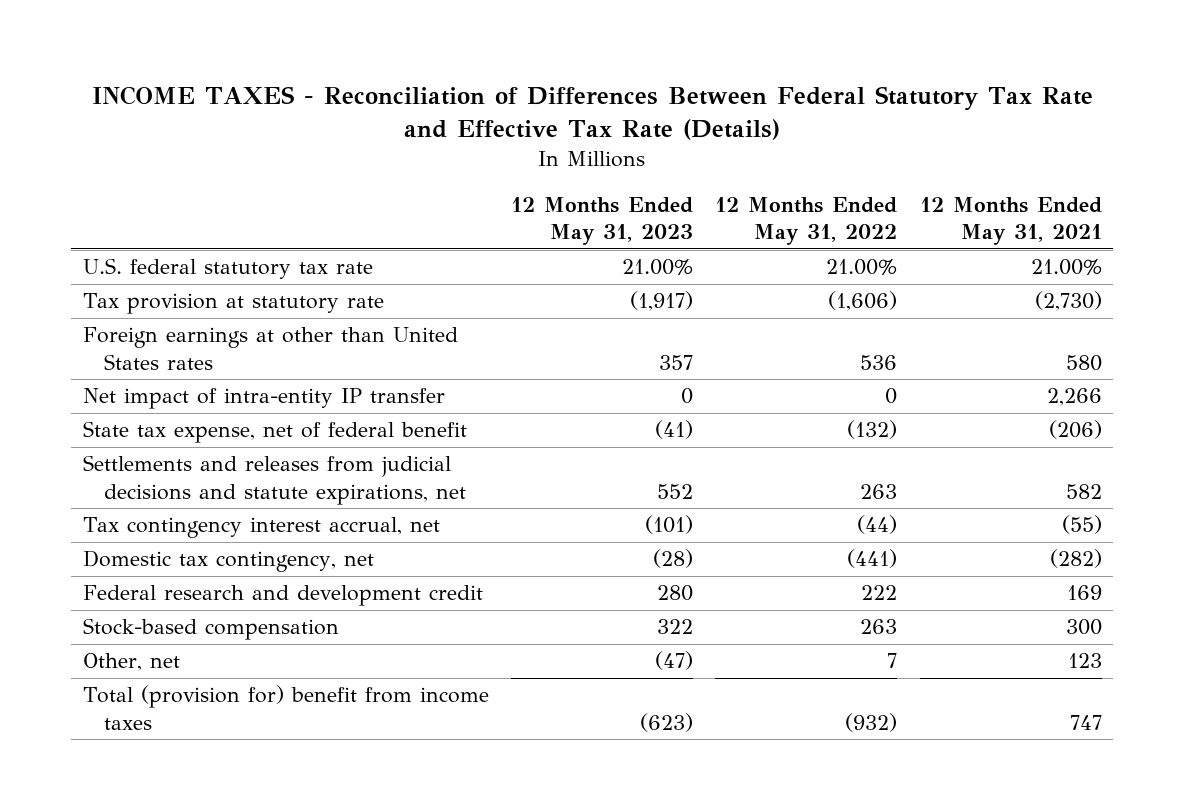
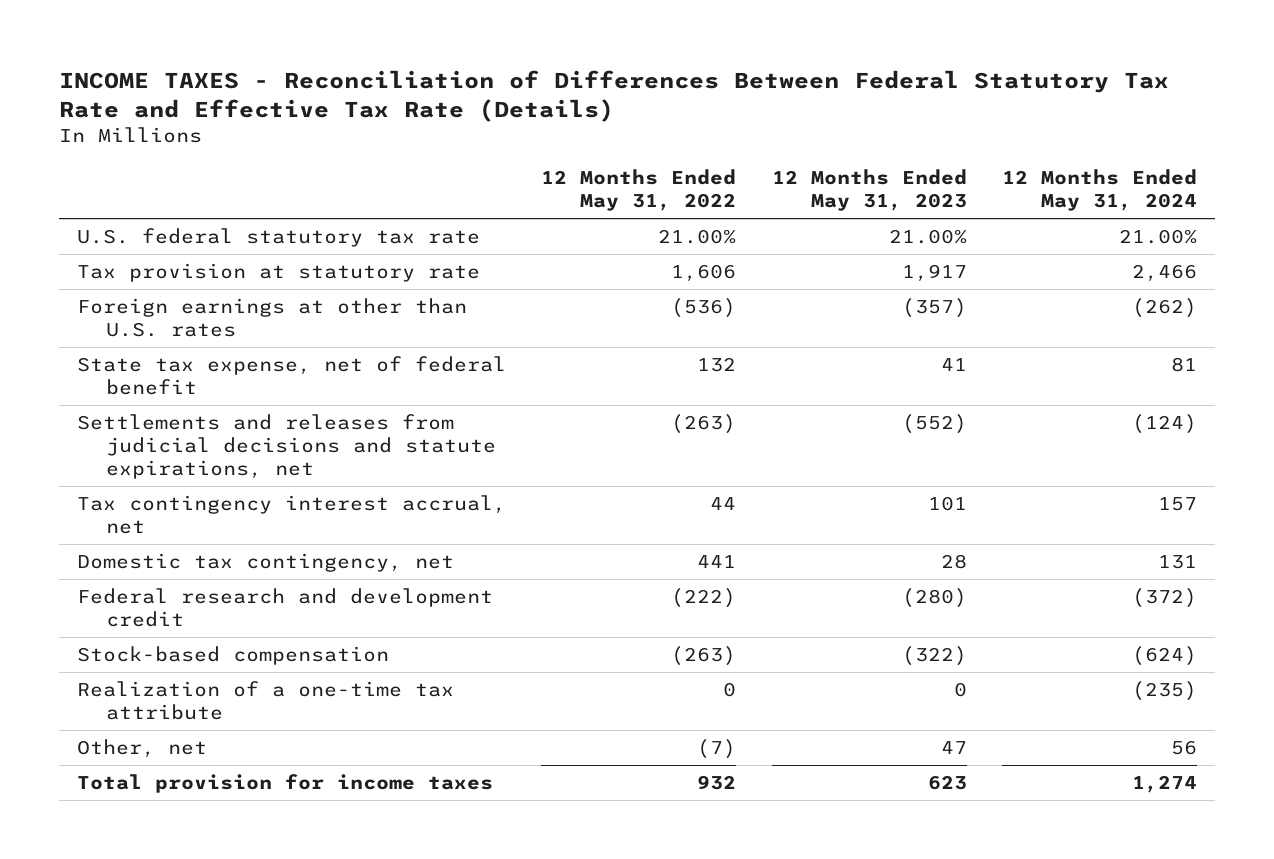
[919,196,1102,246] 12 Months Ended May 31, 2021 -> none
none -> [1002,169,1198,212] 12 Months Ended May 31, 2024
[82,388,445,410] Net impact of intra-entity IP transfer -> none
[629,291,693,312] (1,917) -> [901,263,967,282] 1,917
[828,291,898,312] (1,606) -> [671,263,737,282] 1,606
[82,327,458,370] Foreign earnings at other than United States rates -> [77,297,468,337] Foreign earnings at other than U.S. rates
[658,354,693,370] 357 -> [901,297,967,318] (357)
[860,354,898,370] 536 -> [671,297,737,318] (536)
[654,420,693,440] (41) -> [940,357,967,371] 41
[847,420,898,440] (132) -> [697,356,737,372] 132
[656,483,693,499] 552 -> [901,413,967,434] (552)
[860,483,898,499] 263 -> [671,413,737,434] (263)
[644,515,693,535] (101) -> [927,495,967,511] 101
[857,515,898,535] (44) -> [710,496,737,510] 44
[652,549,693,569] (28) -> [940,553,967,569] 28
[847,549,898,569] (441) -> [697,554,737,568] 441
[656,585,693,602] 280 -> [901,587,967,608] (280)
[861,585,898,601] 222 -> [671,587,737,608] (222)
[656,619,693,635] 322 -> [901,645,967,666] (322)
[860,619,898,635] 263 -> [671,645,737,666] (263)
none -> [77,680,455,720] Realization of a one-time tax attribute
[654,651,693,671] (47) -> [940,740,967,754] 47
[887,653,898,669] 7 -> [697,738,737,759] (7)
[82,685,489,730] Total (provision for) benefit from income taxes -> [77,773,494,793] Total provision for income taxes
[639,712,693,732] (623) -> [927,774,967,790] 623
[845,712,898,732] (932) -> [697,774,737,790] 932

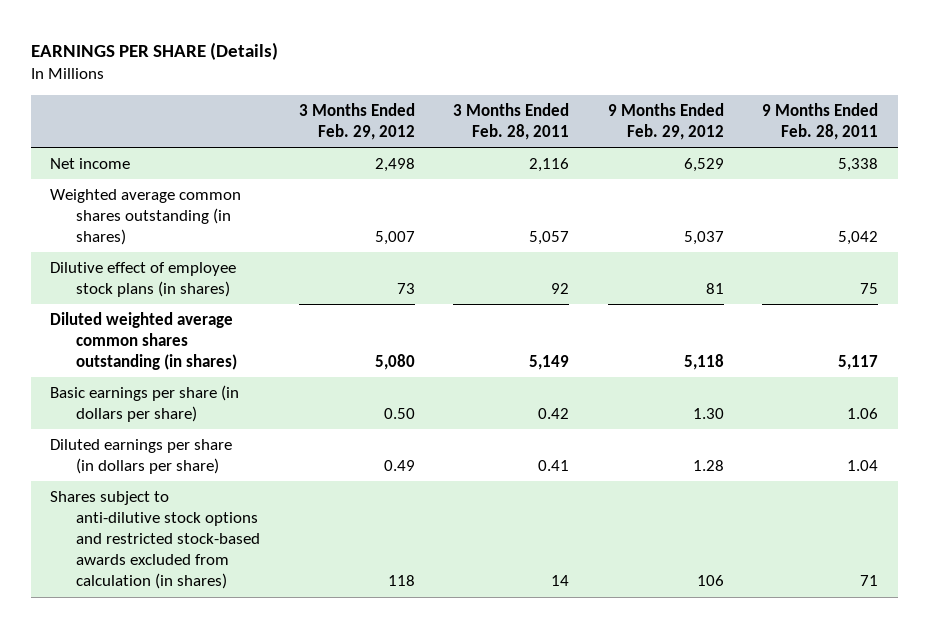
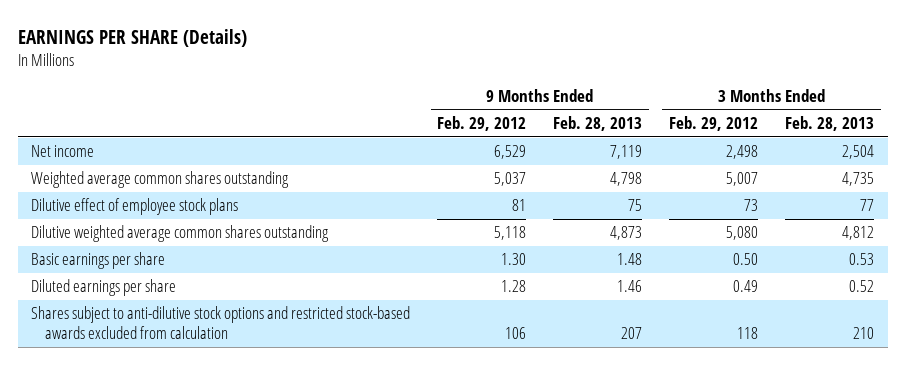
[453,103,570,141] 3 Months Ended Feb. 28, 2011 -> none
[762,103,879,141] 9 Months Ended Feb. 28, 2011 -> none
none -> [553,116,643,132] Feb. 28, 2013
none -> [785,116,875,132] Feb. 28, 2013
[50,188,242,246] Weighted average common shares outstanding (in shares) -> [31,171,290,189] Weighted average common shares outstanding
[50,261,237,297] Dilutive effect of employee stock plans (in shares) -> [31,198,239,216] Dilutive effect of employee stock plans
[50,311,238,371] Diluted weighted average common shares outstanding (in shares) -> [31,225,330,243] Dilutive weighted average common shares outstanding
[50,384,240,422] Basic earnings per share (in dollars per share) -> [31,252,166,270] Basic earnings per share
[50,438,233,474] Diluted earnings per share (in dollars per share) -> [31,279,177,297] Diluted earnings per share
[50,490,261,590] Shares subject to anti-dilutive stock options and restricted stock-based awards excluded from calculation (in shares) -> [31,306,411,340] Shares subject to anti-dilutive stock options and restricted stock-based awards excluded from calculation

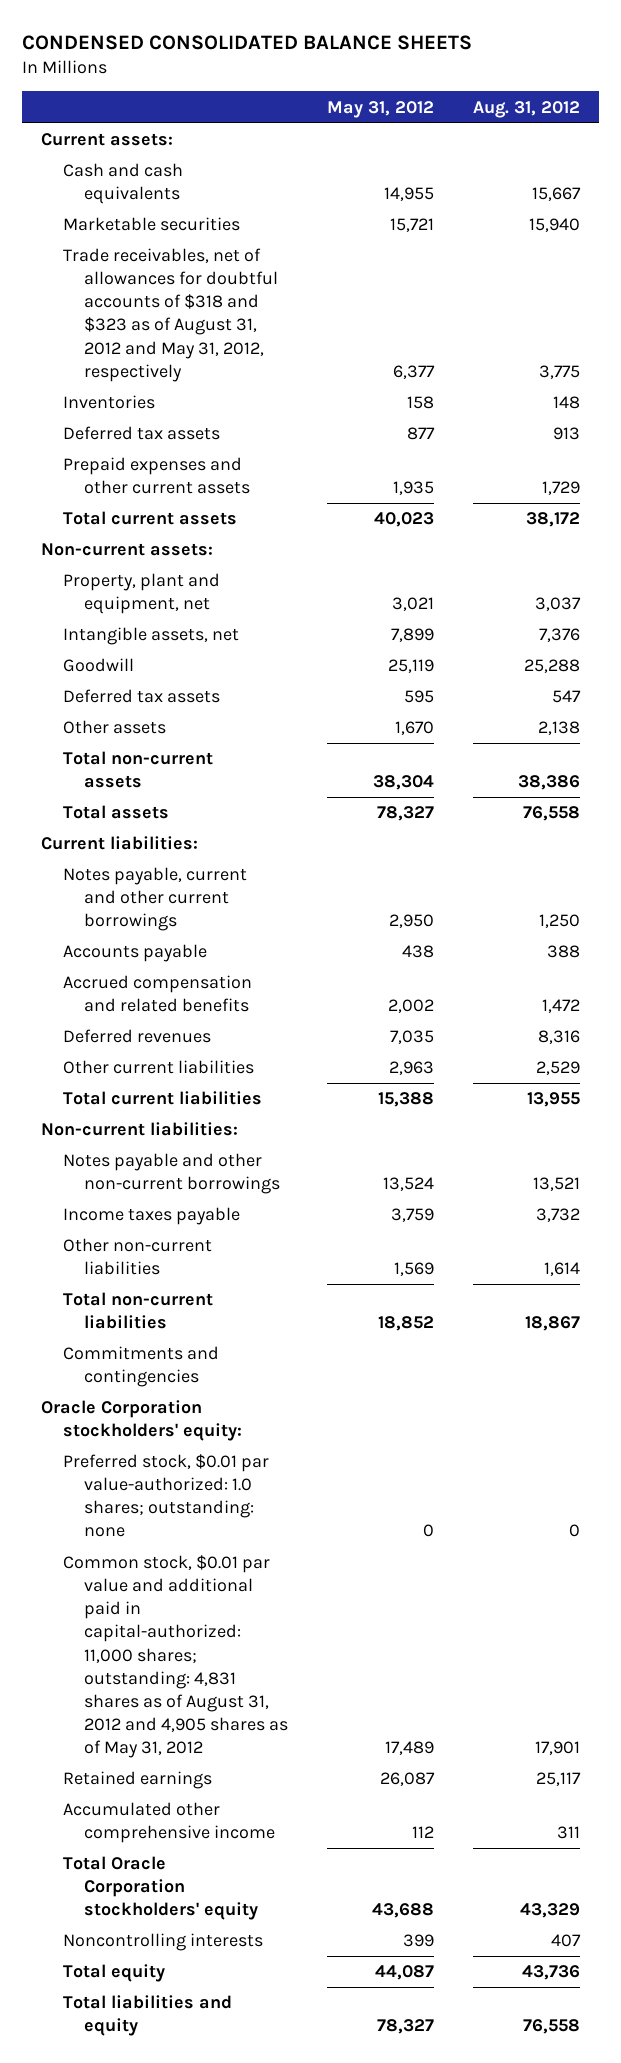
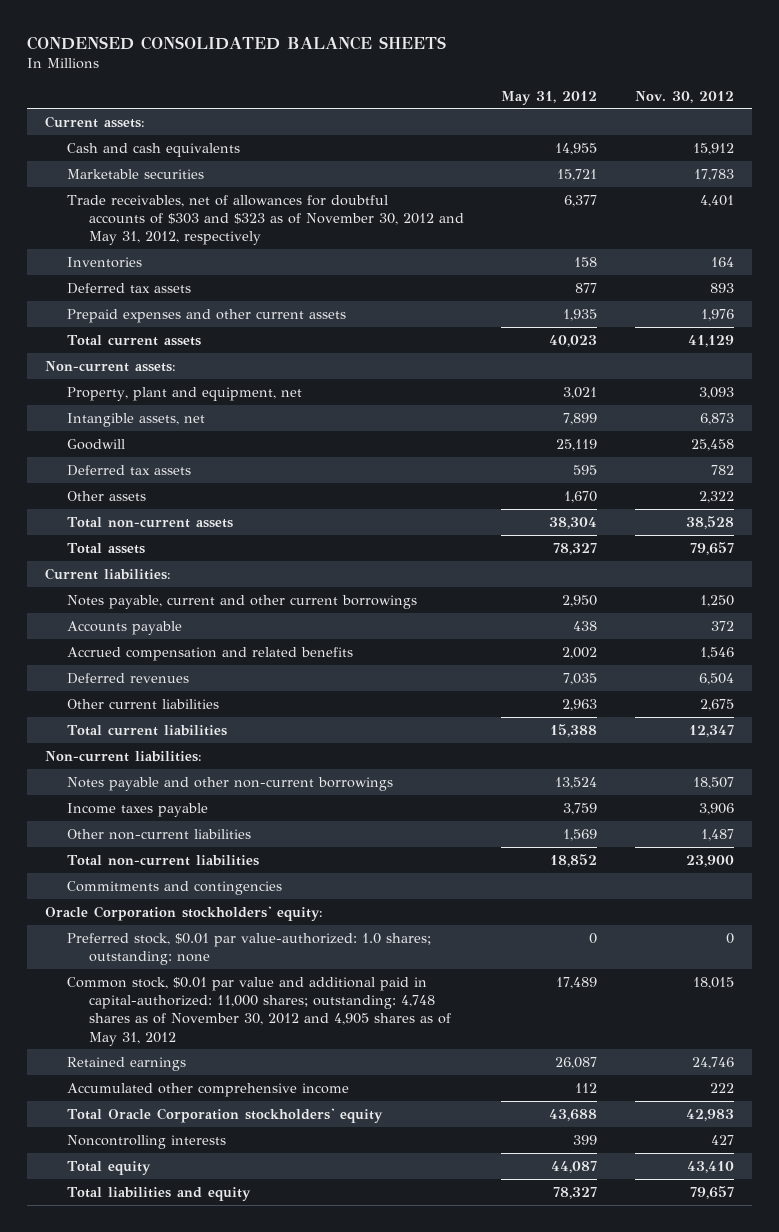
[472,100,580,118] Aug. 31, 2012 -> none
none -> [634,90,734,103] Nov. 30, 2012
[62,248,279,382] Trade receivables, net of allowances for doubtful accounts of $318 and $323 as of August 31, 2012 and May 31, 2012, respectively -> [67,194,464,246] Trade receivables, net of allowances for doubtful accounts of $303 and $323 as of November 30, 2012 and May 31, 2012, respectively
[62,1555,289,1758] Common stock, $0.01 par value and additional paid in capital-authorized: 11,000 shares; outstanding: 4,831 shares as of August 31, 2012 and 4,905 shares as of May 31, 2012 -> [67,976,451,1046] Common stock, $0.01 par value and additional paid in capital-authorized: 11,000 shares; outstanding: 4,748 shares as of November 30, 2012 and 4,905 shares as of May 31, 2012

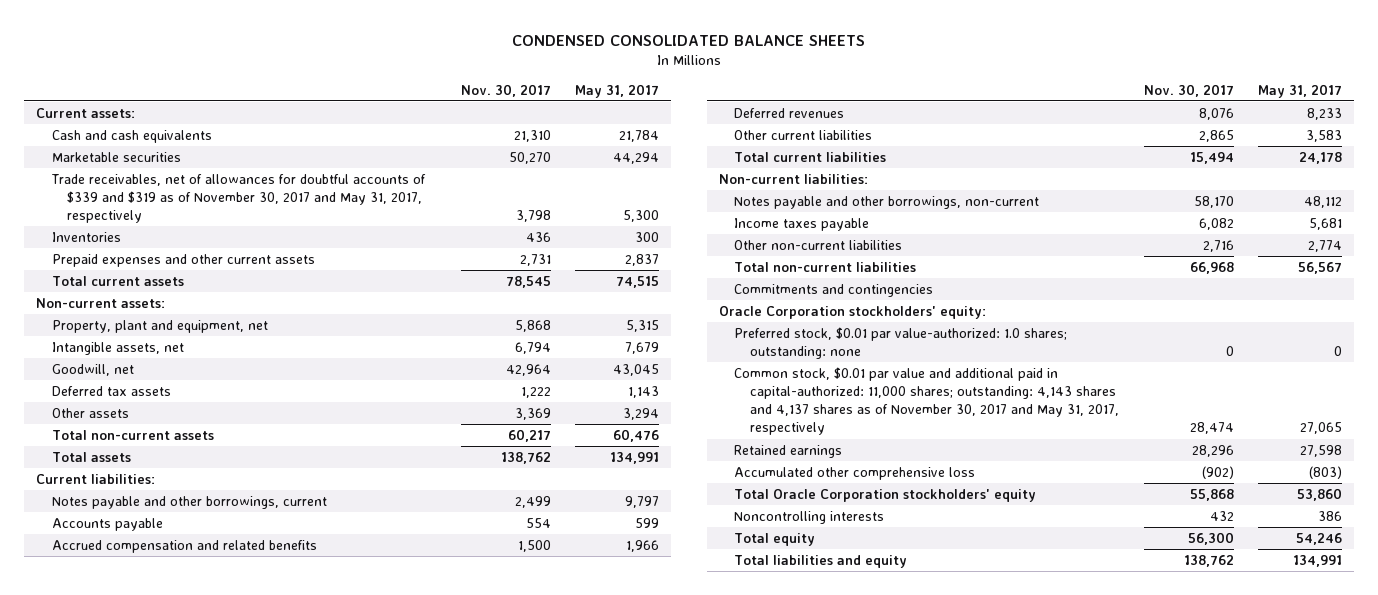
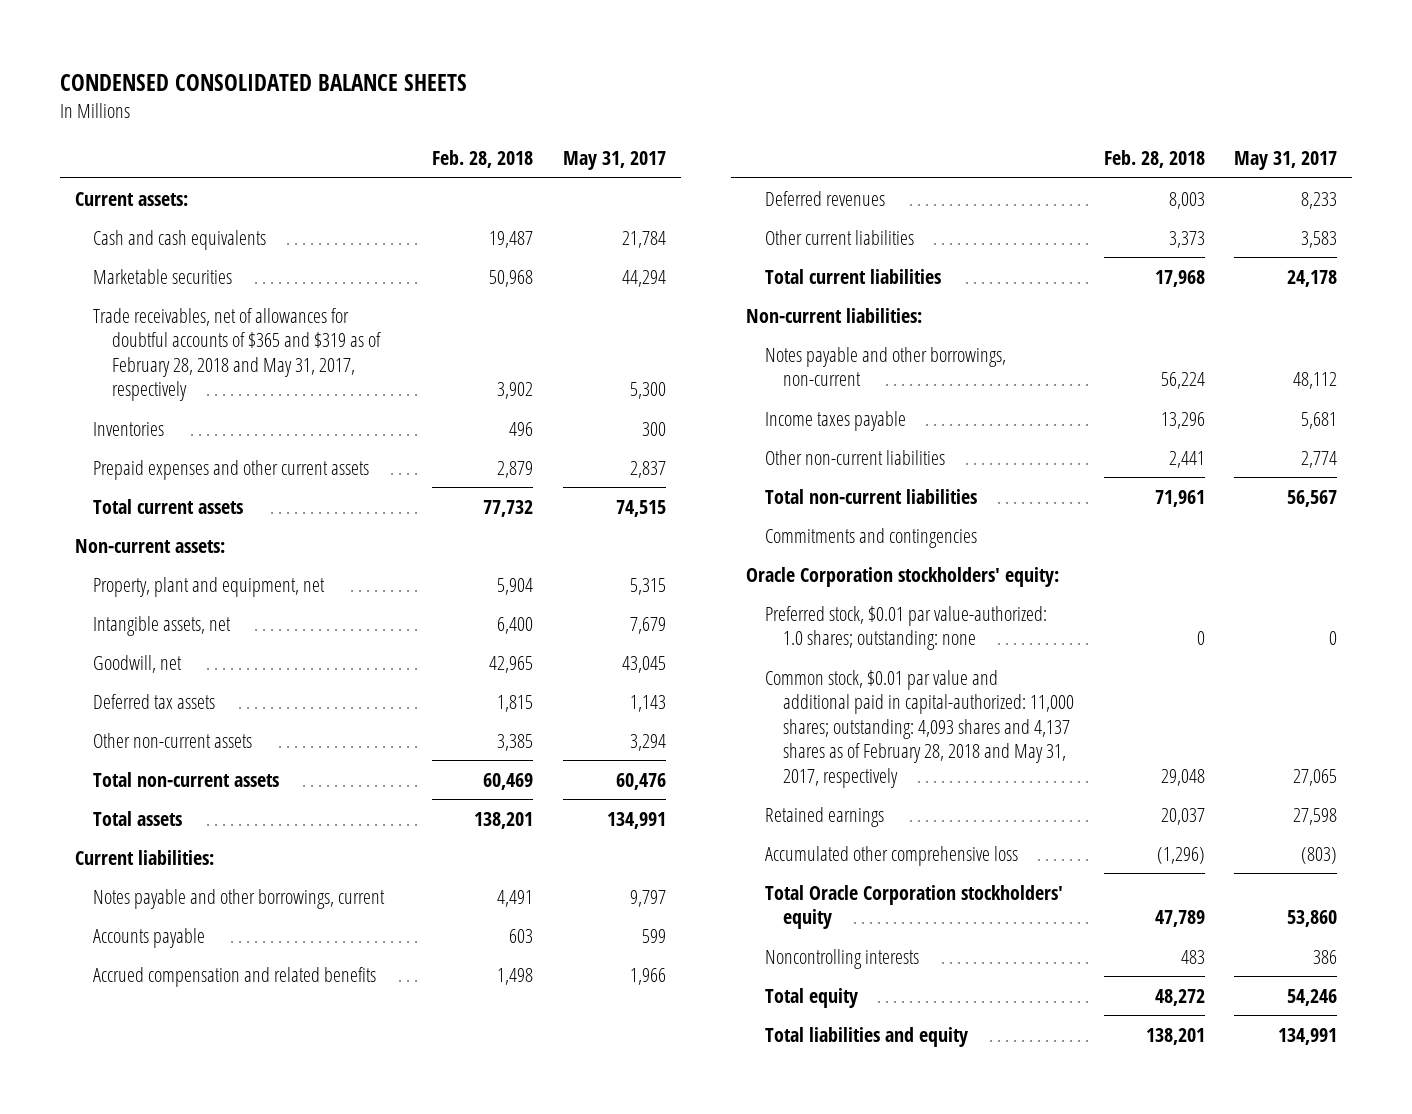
[460,83,551,97] Nov. 30, 2017 -> none
none -> [432,150,534,169] Feb. 28, 2018
[50,173,426,224] Trade receivables, net of allowances for doubtful accounts of $339 and $319 as of November 30, 2017 and May 31, 2017, respectively -> [93,307,381,402] Trade receivables, net of allowances for doubtful accounts of $365 and $319 as of February 28, 2018 and May 31, 2017, respectively
[51,407,129,418] Other assets -> [93,732,253,748] Other non-current assets
[734,366,1120,436] Common stock, $0.01 par value and additional paid in capital-authorized: 11,000 shares; outstanding: 4,143 shares and 4,137 shares as of November 30, 2017 and May 31, 2017, respectively -> [764,669,1075,788] Common stock, $0.01 par value and additional paid in capital-authorized: 11,000 shares; outstanding: 4,093 shares and 4,137 shares as of February 28, 2018 and May 31, 2017, respectively

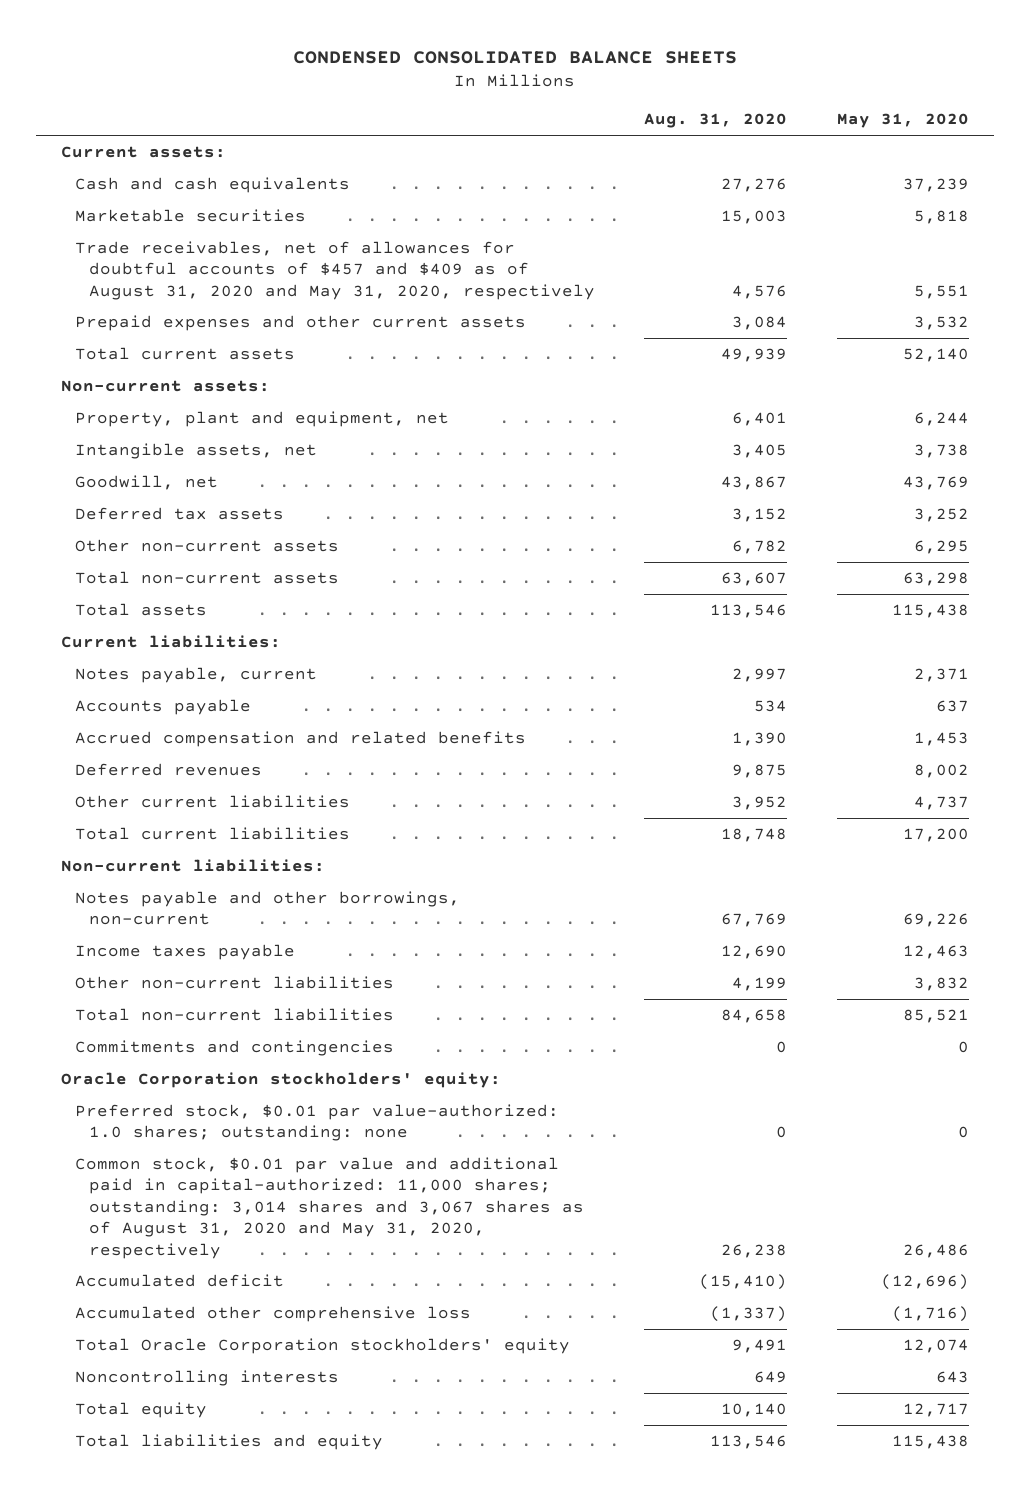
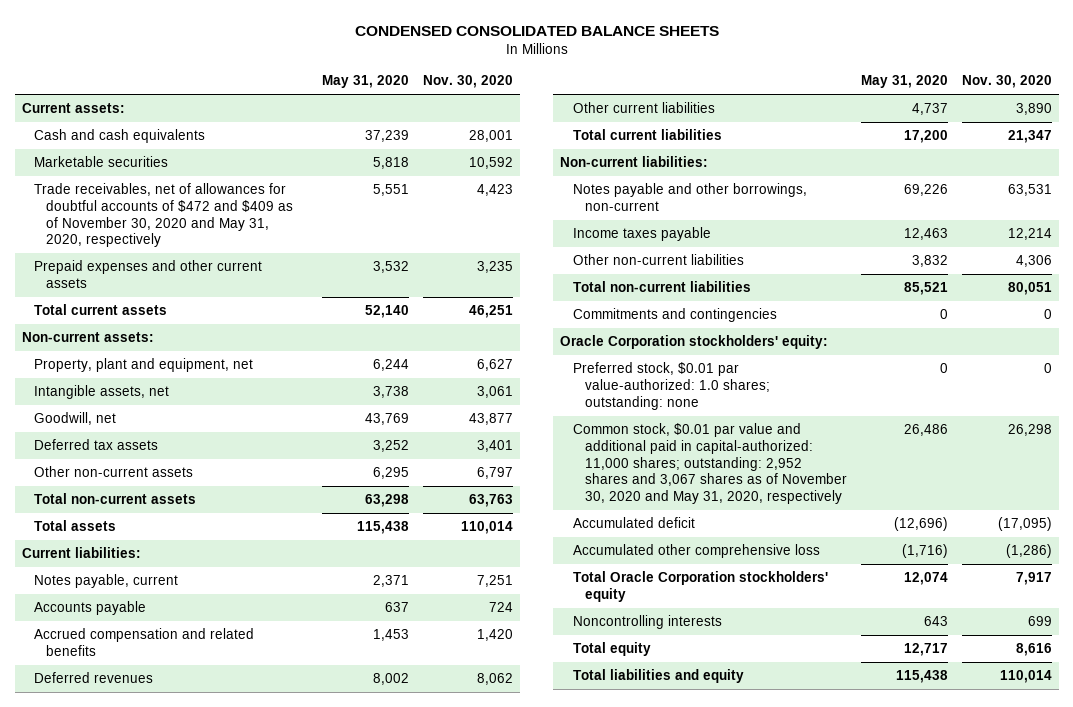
[644,113,788,129] Aug. 31, 2020 -> none
none -> [423,75,514,89] Nov. 30, 2020
[74,240,595,300] Trade receivables, net of allowances for doubtful accounts of $457 and $409 as of August 31, 2020 and May 31, 2020, respectively -> [34,183,294,248] Trade receivables, net of allowances for doubtful accounts of $472 and $409 as of November 30, 2020 and May 31, 2020, respectively
[74,1156,584,1259] Common stock, $0.01 par value and additional paid in capital-authorized: 11,000 shares; outstanding: 3,014 shares and 3,067 shares as of August 31, 2020 and May 31, 2020, respectively -> [572,423,847,505] Common stock, $0.01 par value and additional paid in capital-authorized: 11,000 shares; outstanding: 2,952 shares and 3,067 shares as of November 30, 2020 and May 31, 2020, respectively

